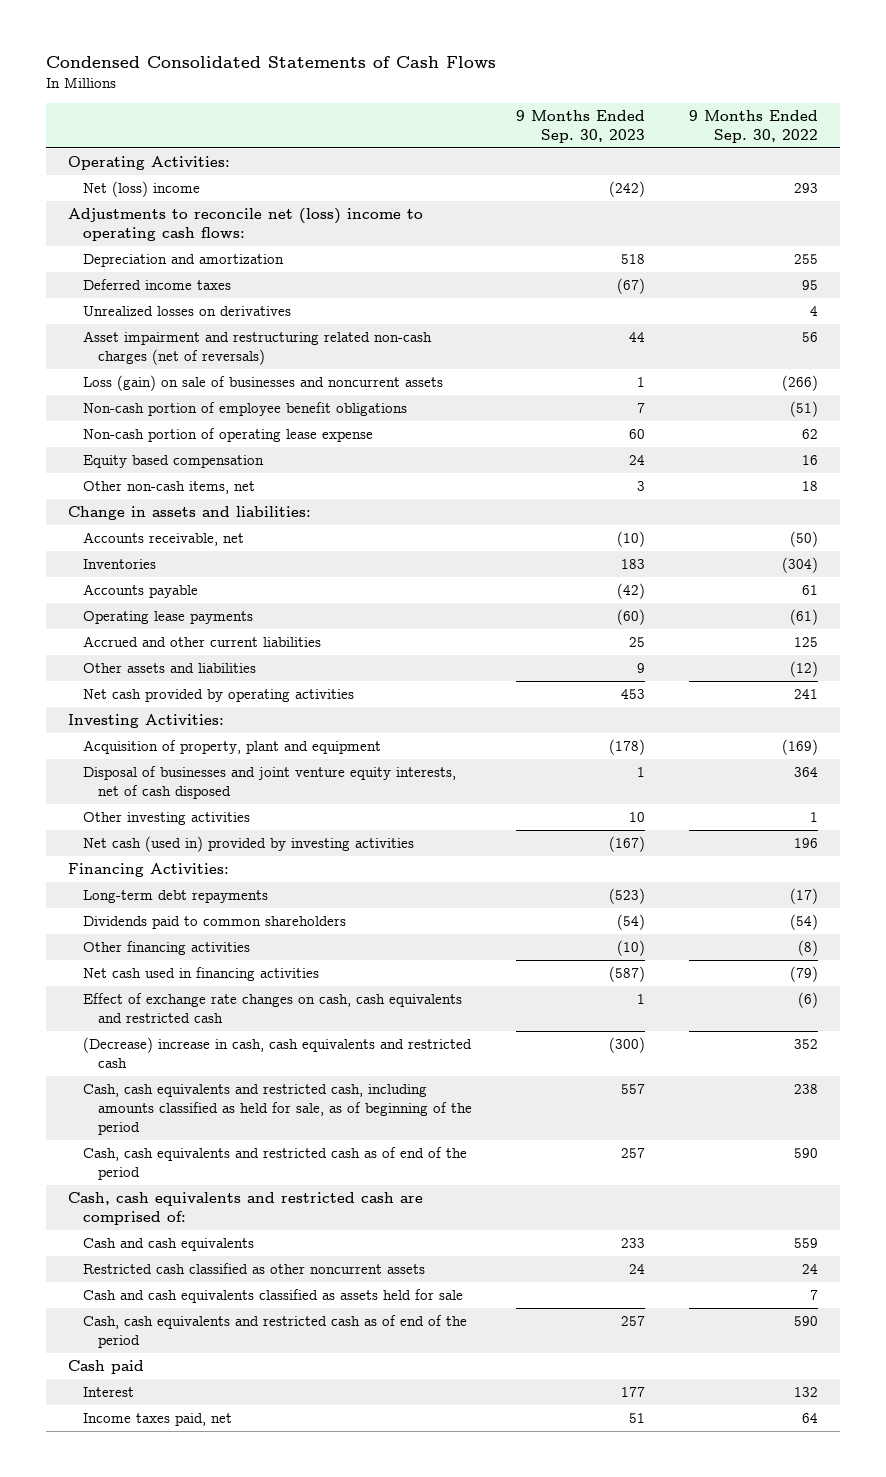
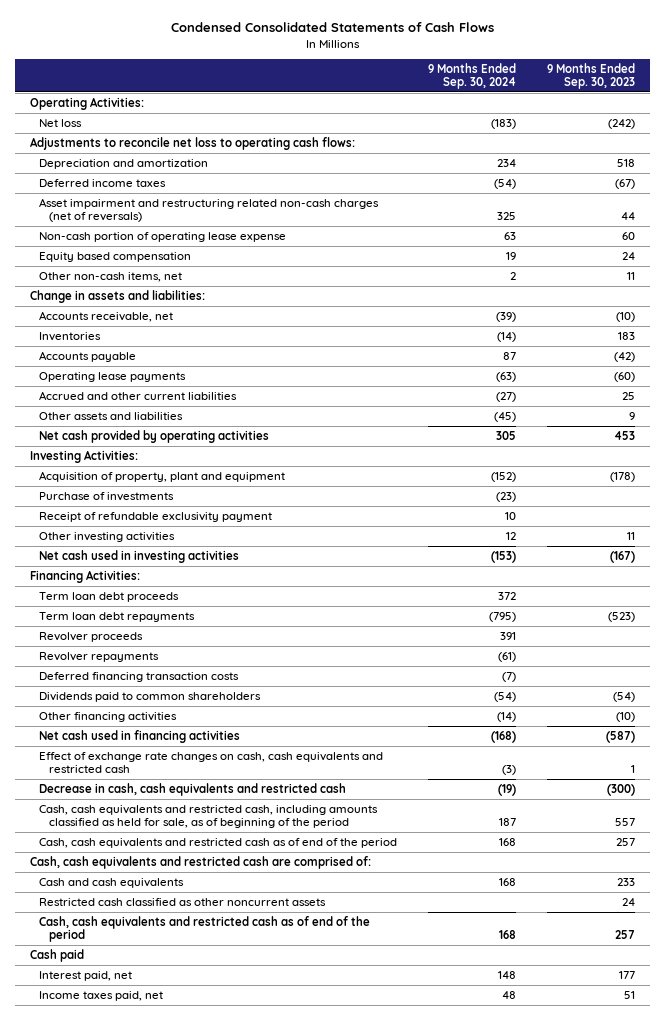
[689,109,819,143] 9 Months Ended Sep. 30, 2022 -> none
none -> [428,62,517,90] 9 Months Ended Sep. 30, 2024
[82,180,200,197] Net (loss) income -> [39,118,83,127] Net loss
[67,207,423,241] Adjustments to reconcile net (loss) income to operating cash flows: -> [30,136,356,150] Adjustments to reconcile net loss to operating cash flows:
[82,305,291,316] Unrealized losses on derivatives -> none
[82,374,443,391] Loss (gain) on sale of businesses and noncurrent assets -> none
[82,401,407,416] Non-cash portion of employee benefit obligations -> none
[637,480,646,491] 3 -> [627,271,636,280] 11
[82,765,456,799] Disposal of businesses and joint venture equity interests, net of cash disposed -> none
none -> [39,491,175,501] Purchase of investments
none -> [39,511,273,522] Receipt of refundable exclusivity payment
[629,811,646,822] 10 -> [627,531,636,540] 11
[82,835,414,852] Net cash (used in) provided by investing activities -> [39,549,240,563] Net cash used in investing activities
none -> [39,591,180,602] Term loan debt proceeds
[82,889,268,903] Long-term debt repayments -> [39,611,196,622] Term loan debt repayments
none -> [39,631,144,642] Revolver proceeds
none -> [39,651,160,662] Revolver repayments
none -> [39,671,240,682] Deferred financing transaction costs
[82,1036,472,1068] (Decrease) increase in cash, cash equivalents and restricted cash -> [39,782,347,796] Decrease in cash, cash equivalents and restricted cash
[82,1288,463,1303] Cash and cash equivalents classified as assets held for sale -> none
[82,1386,134,1397] Interest -> [39,970,133,981] Interest paid, net

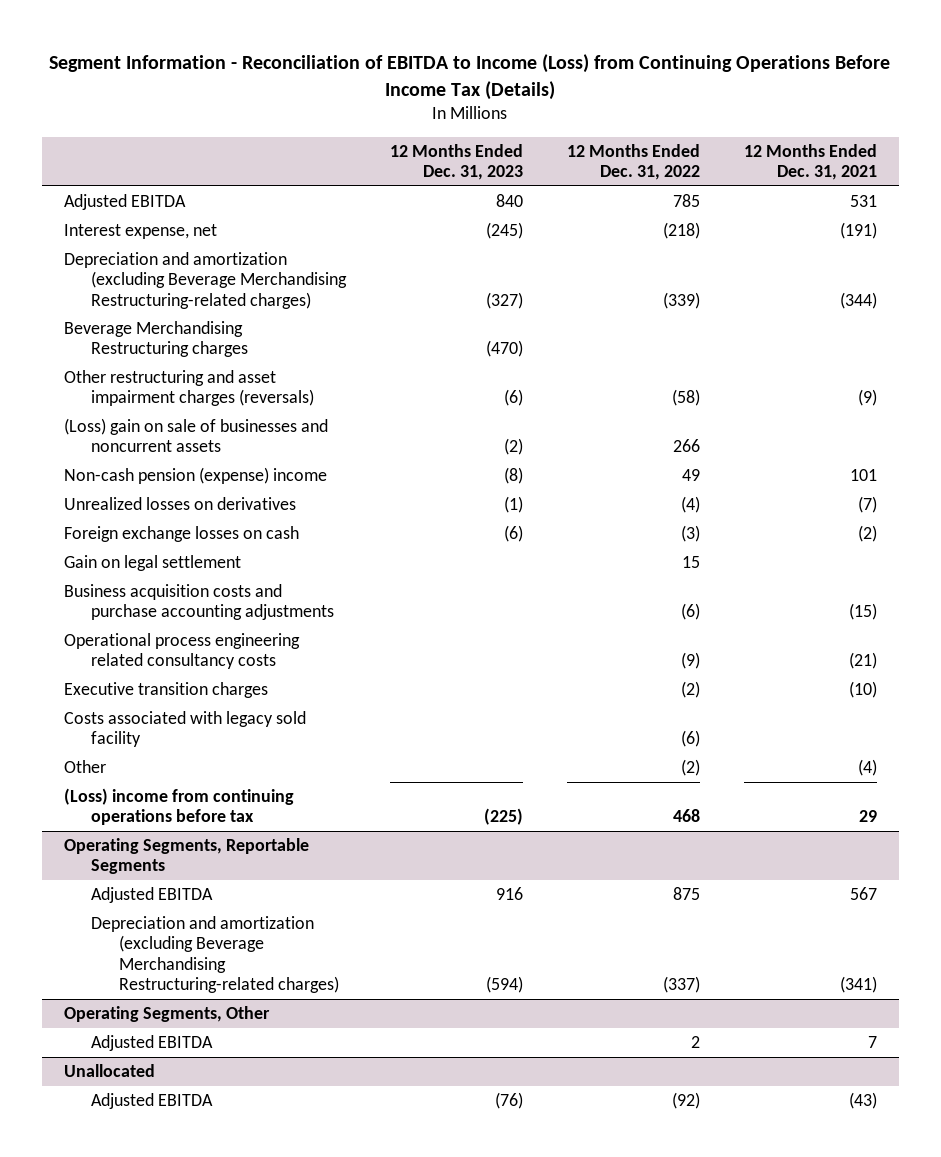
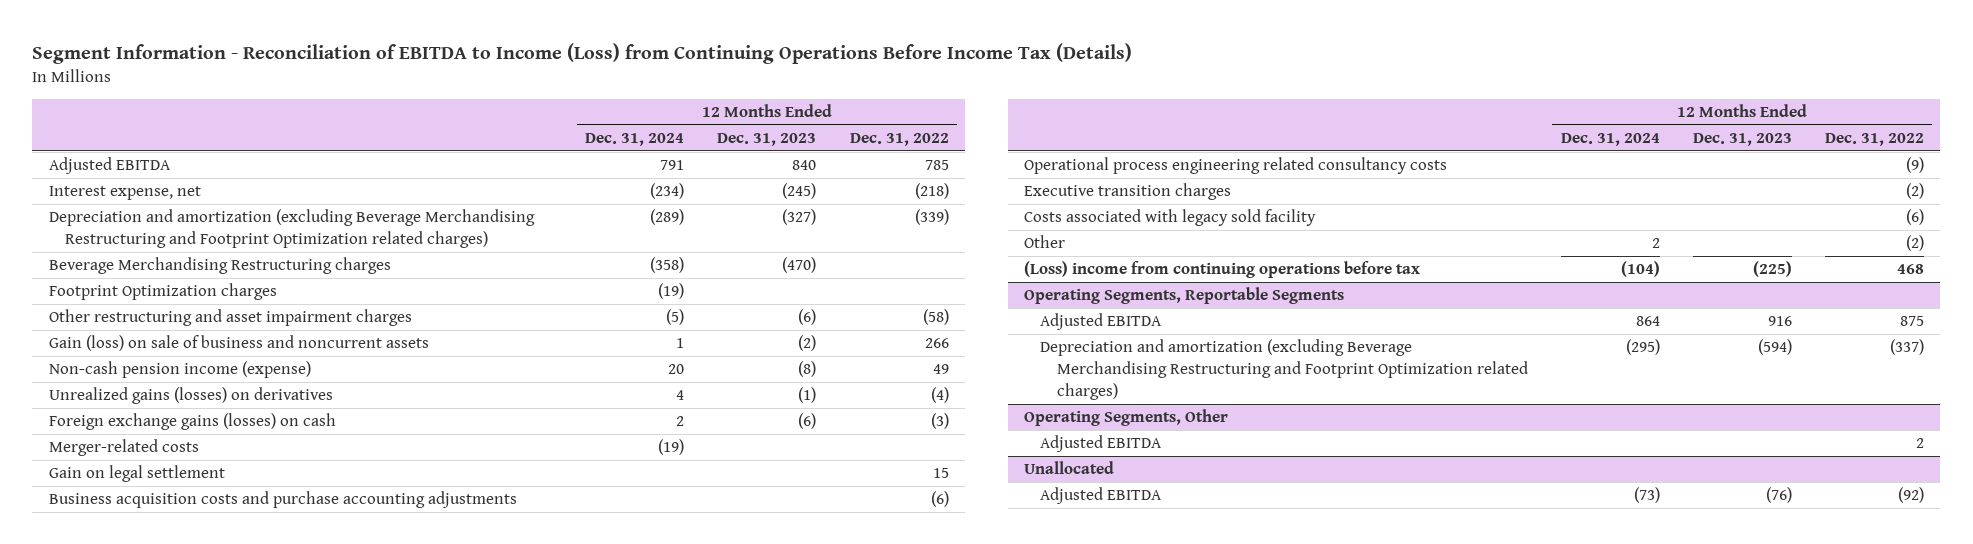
[744,143,878,180] 12 Months Ended Dec. 31, 2021 -> none
none -> [585,132,685,146] Dec. 31, 2024
[63,252,348,309] Depreciation and amortization (excluding Beverage Merchandising Restructuring-related charges) -> [48,209,535,249] Depreciation and amortization (excluding Beverage Merchandising Restructuring and Footprint Optimization related charges)
none -> [48,283,277,301] Footprint Optimization charges
[63,370,315,407] Other restructuring and asset impairment charges (reversals) -> [48,309,412,327] Other restructuring and asset impairment charges
[63,418,328,453] (Loss) gain on sale of businesses and noncurrent assets -> [48,335,429,352] Gain (loss) on sale of business and noncurrent assets
[63,467,327,485] Non-cash pension (expense) income -> [48,361,311,379] Non-cash pension income (expense)
[63,497,296,511] Unrealized losses on derivatives -> [48,387,333,405] Unrealized gains (losses) on derivatives
[63,526,299,543] Foreign exchange losses on cash -> [48,413,336,431] Foreign exchange gains (losses) on cash
none -> [48,439,199,457] Merger-related costs
[91,916,339,993] Depreciation and amortization (excluding Beverage Merchandising Restructuring-related charges) -> [1040,339,1528,401] Depreciation and amortization (excluding Beverage Merchandising Restructuring and Footprint Optimization related charges)

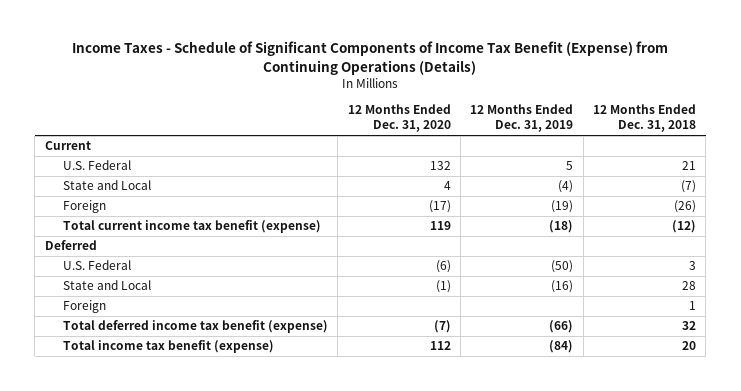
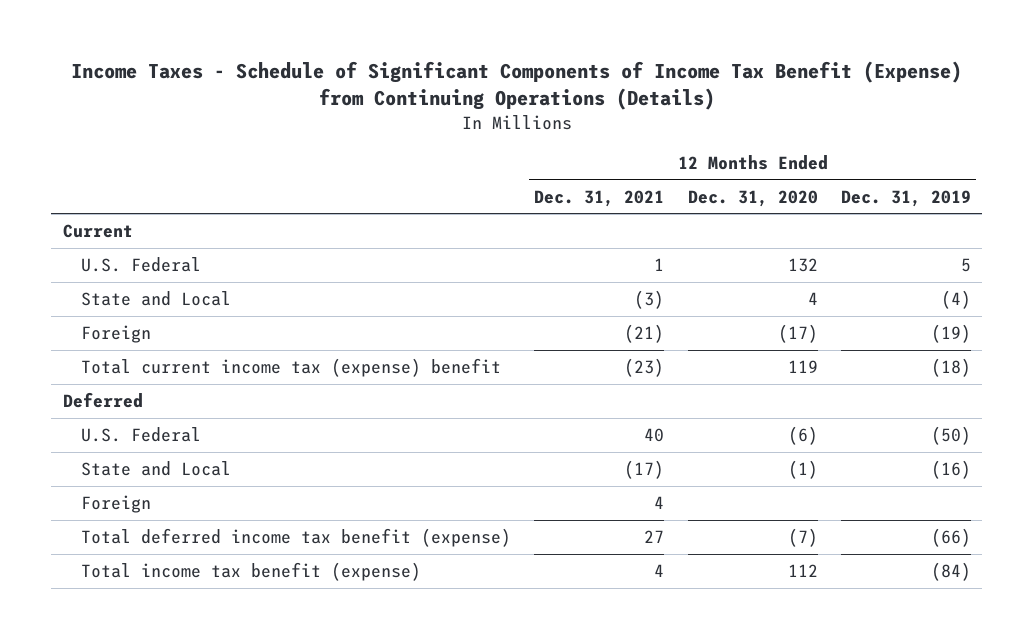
[592,104,696,133] 12 Months Ended Dec. 31, 2018 -> none
none -> [534,189,665,207] Dec. 31, 2021
[63,220,322,234] Total current income tax benefit (expense) -> [81,357,502,377] Total current income tax (expense) benefit

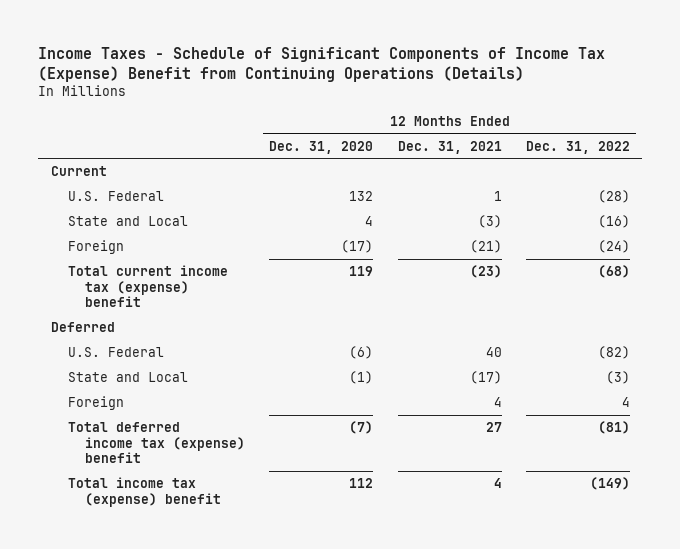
[70,61,962,111] Income Taxes - Schedule of Significant Components of Income Tax Benefit (Expense) from Continuing Operations (Details) -> [38,46,606,82] Income Taxes - Schedule of Significant Components of Income Tax (Expense) Benefit from Continuing Operations (Details)
[840,189,971,207] Dec. 31, 2019 -> none
none -> [525,140,630,154] Dec. 31, 2022
[81,527,512,547] Total deferred income tax benefit (expense) -> [67,422,246,464] Total deferred income tax (expense) benefit
[81,561,422,581] Total income tax benefit (expense) -> [67,477,222,507] Total income tax (expense) benefit

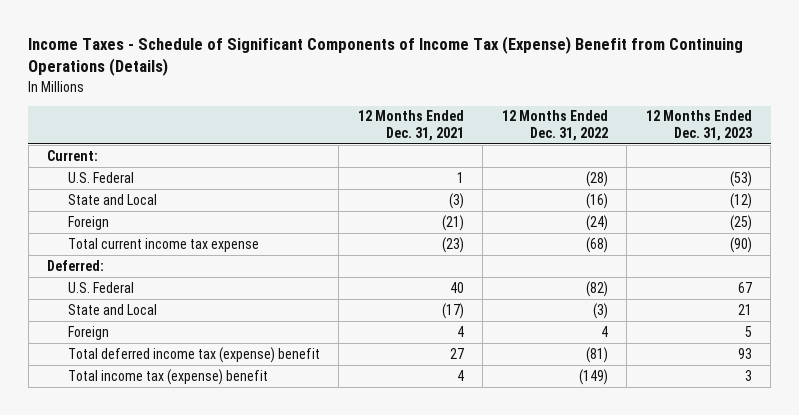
[269,140,374,154] Dec. 31, 2020 -> none
none -> [645,110,752,142] 12 Months Ended Dec. 31, 2023
[50,166,107,177] Current -> [47,149,99,161] Current:
[67,265,228,308] Total current income tax (expense) benefit -> [67,237,259,252] Total current income tax expense
[50,322,115,333] Deferred -> [47,259,105,271] Deferred:

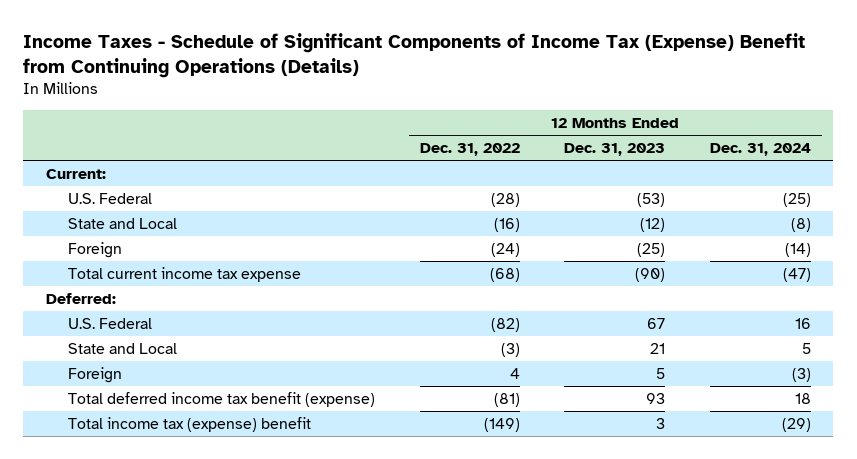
[357,110,464,142] 12 Months Ended Dec. 31, 2021 -> none
none -> [710,143,812,157] Dec. 31, 2024
[67,346,320,363] Total deferred income tax (expense) benefit -> [68,392,376,408] Total deferred income tax benefit (expense)

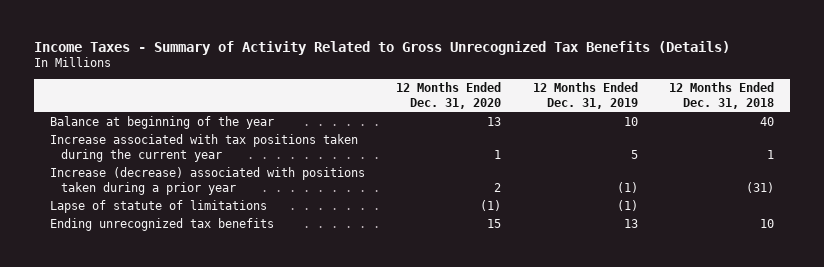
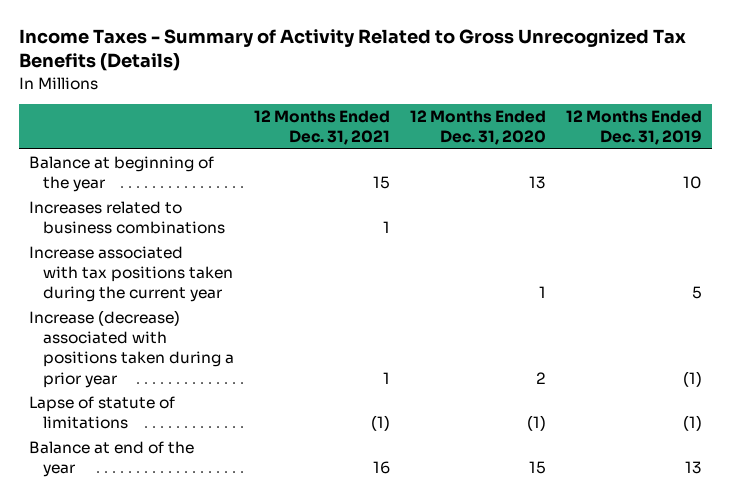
[669,82,775,110] 12 Months Ended Dec. 31, 2018 -> none
none -> [253,110,390,146] 12 Months Ended Dec. 31, 2021
none -> [28,200,225,235] Increases related to business combinations
[49,218,274,232] Ending unrecognized tax benefits -> [28,440,194,478] Balance at end of the year

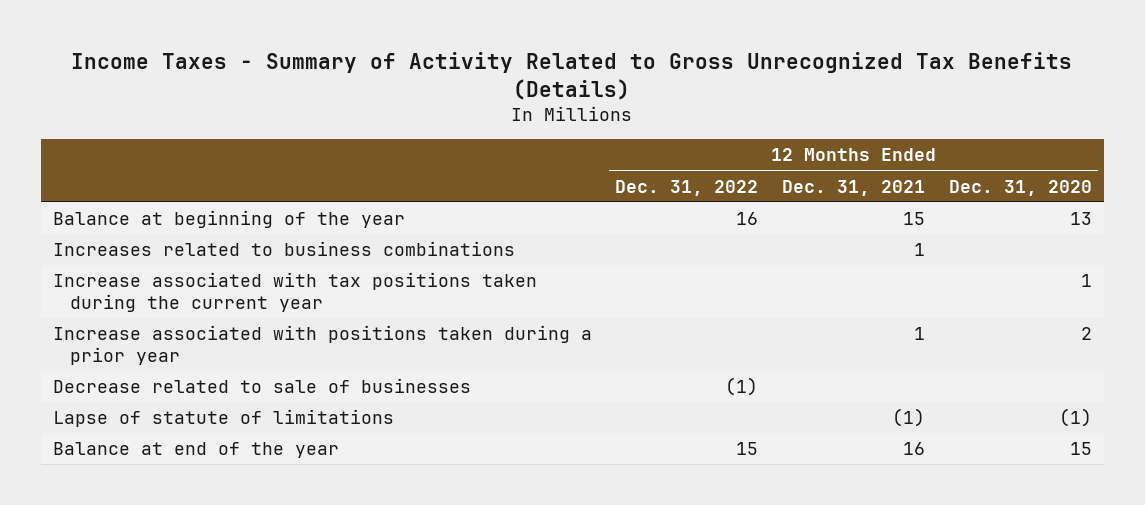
[565,110,702,146] 12 Months Ended Dec. 31, 2019 -> none
none -> [615,179,759,196] Dec. 31, 2022
[28,309,234,388] Increase (decrease) associated with positions taken during a prior year -> [52,325,592,365] Increase associated with positions taken during a prior year
none -> [52,378,471,394] Decrease related to sale of businesses

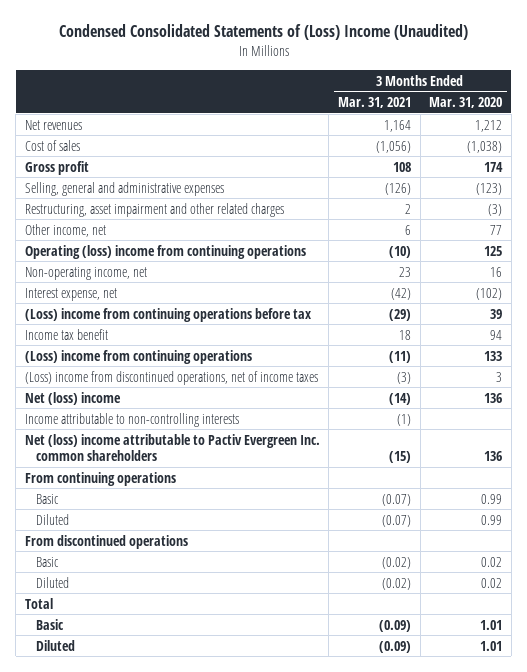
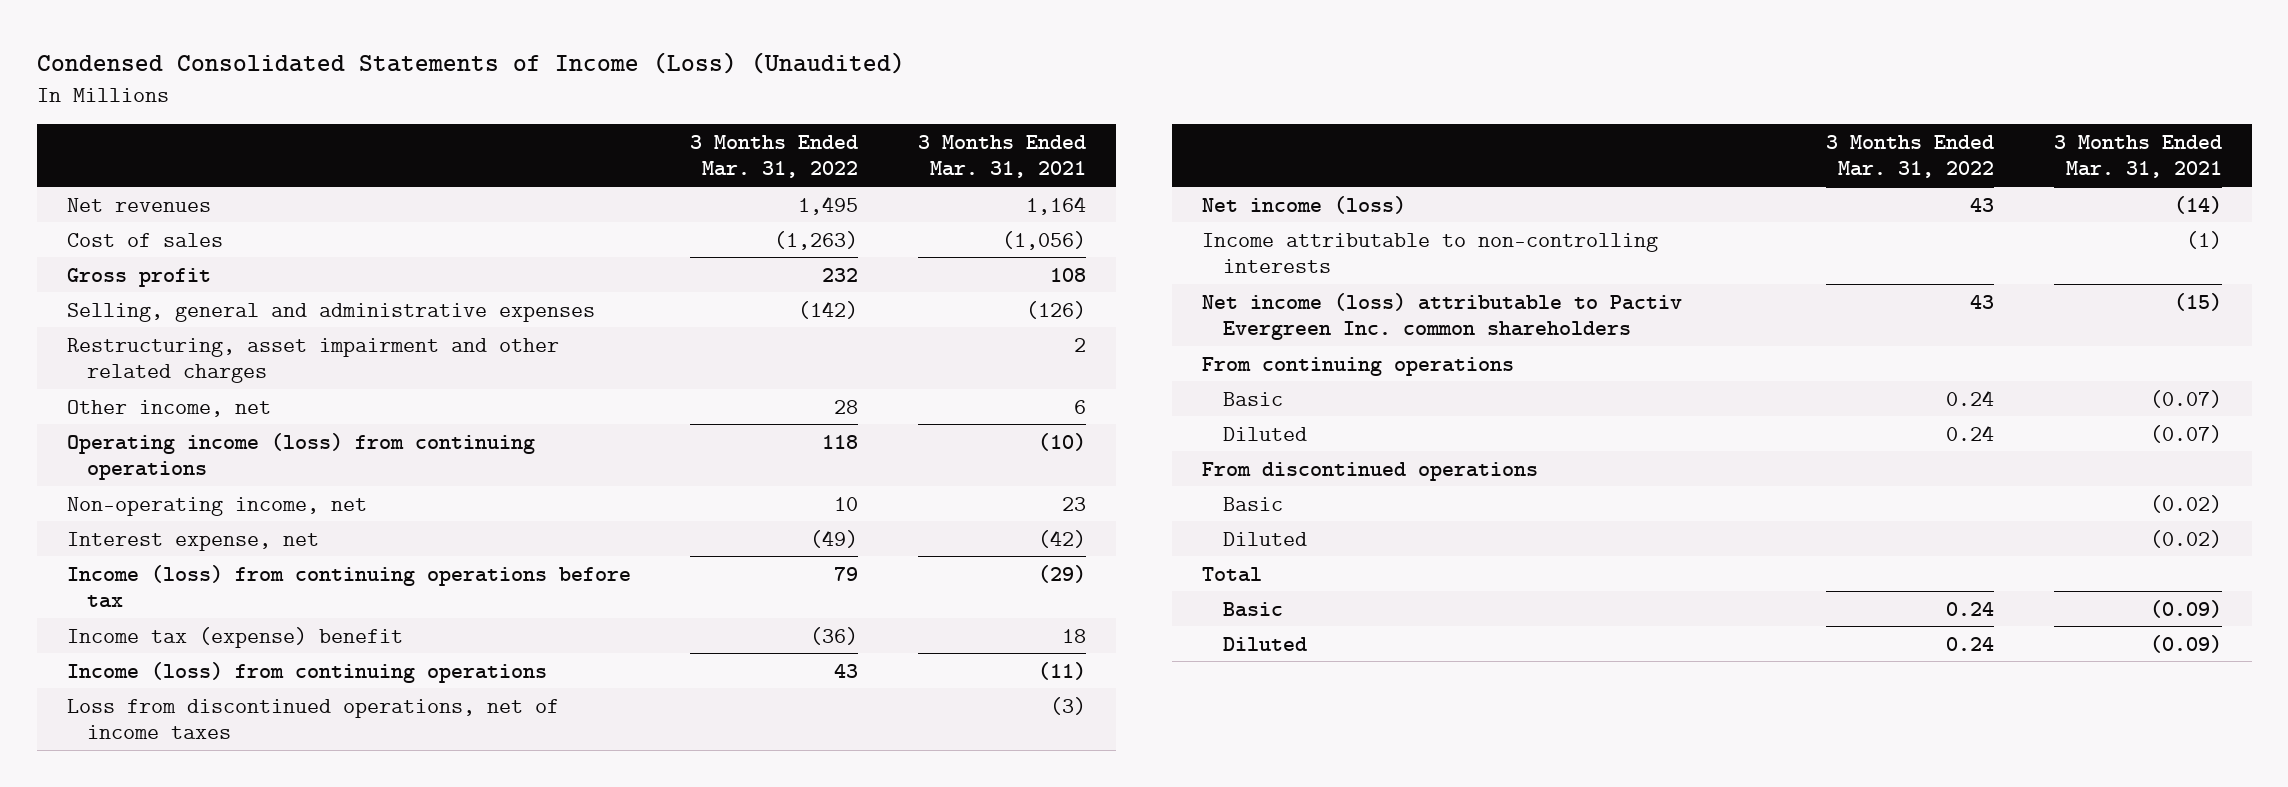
[58,24,468,41] Condensed Consolidated Statements of (Loss) Income (Unaudited) -> [36,52,905,75] Condensed Consolidated Statements of Income (Loss) (Unaudited)
[429,96,503,108] Mar. 31, 2020 -> none
none -> [690,134,859,179] 3 Months Ended Mar. 31, 2022
[24,244,306,259] Operating (loss) income from continuing operations -> [66,432,535,481] Operating income (loss) from continuing operations
[24,307,311,322] (Loss) income from continuing operations before tax -> [66,564,631,609] Income (loss) from continuing operations before tax
[24,328,108,340] Income tax benefit -> [66,626,403,648] Income tax (expense) benefit
[24,349,252,364] (Loss) income from continuing operations -> [66,661,547,683] Income (loss) from continuing operations
[24,370,318,385] (Loss) income from discontinued operations, net of income taxes -> [66,698,559,740] Loss from discontinued operations, net of income taxes
[24,391,121,405] Net (loss) income -> [1202,195,1407,214] Net income (loss)
[24,433,320,462] Net (loss) income attributable to Pactiv Evergreen Inc. common shareholders -> [1202,292,1683,341] Net income (loss) attributable to Pactiv Evergreen Inc. common shareholders

